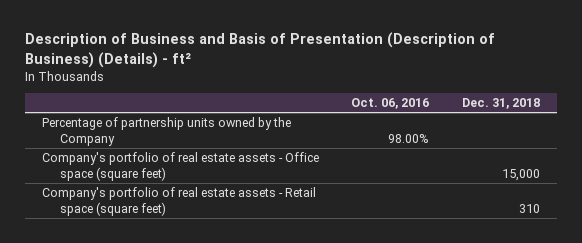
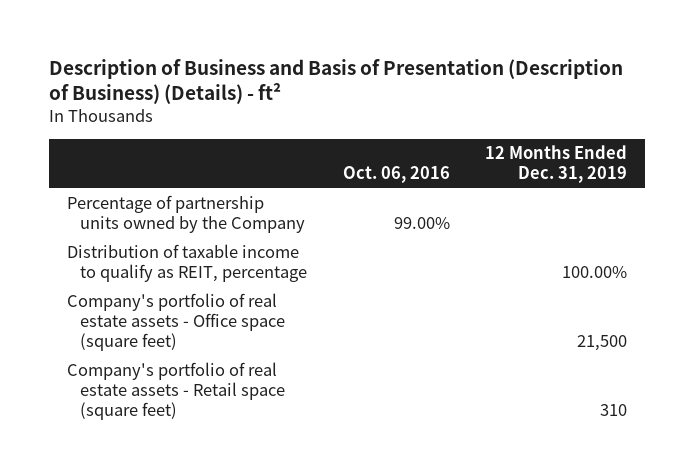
[462,98,541,110] Dec. 31, 2018 -> none
none -> [485,145,628,184] 12 Months Ended Dec. 31, 2019
[388,134,430,144] 98.00% -> [393,217,450,230] 99.00%
none -> [66,244,308,283] Distribution of taxable income to qualify as REIT, percentage

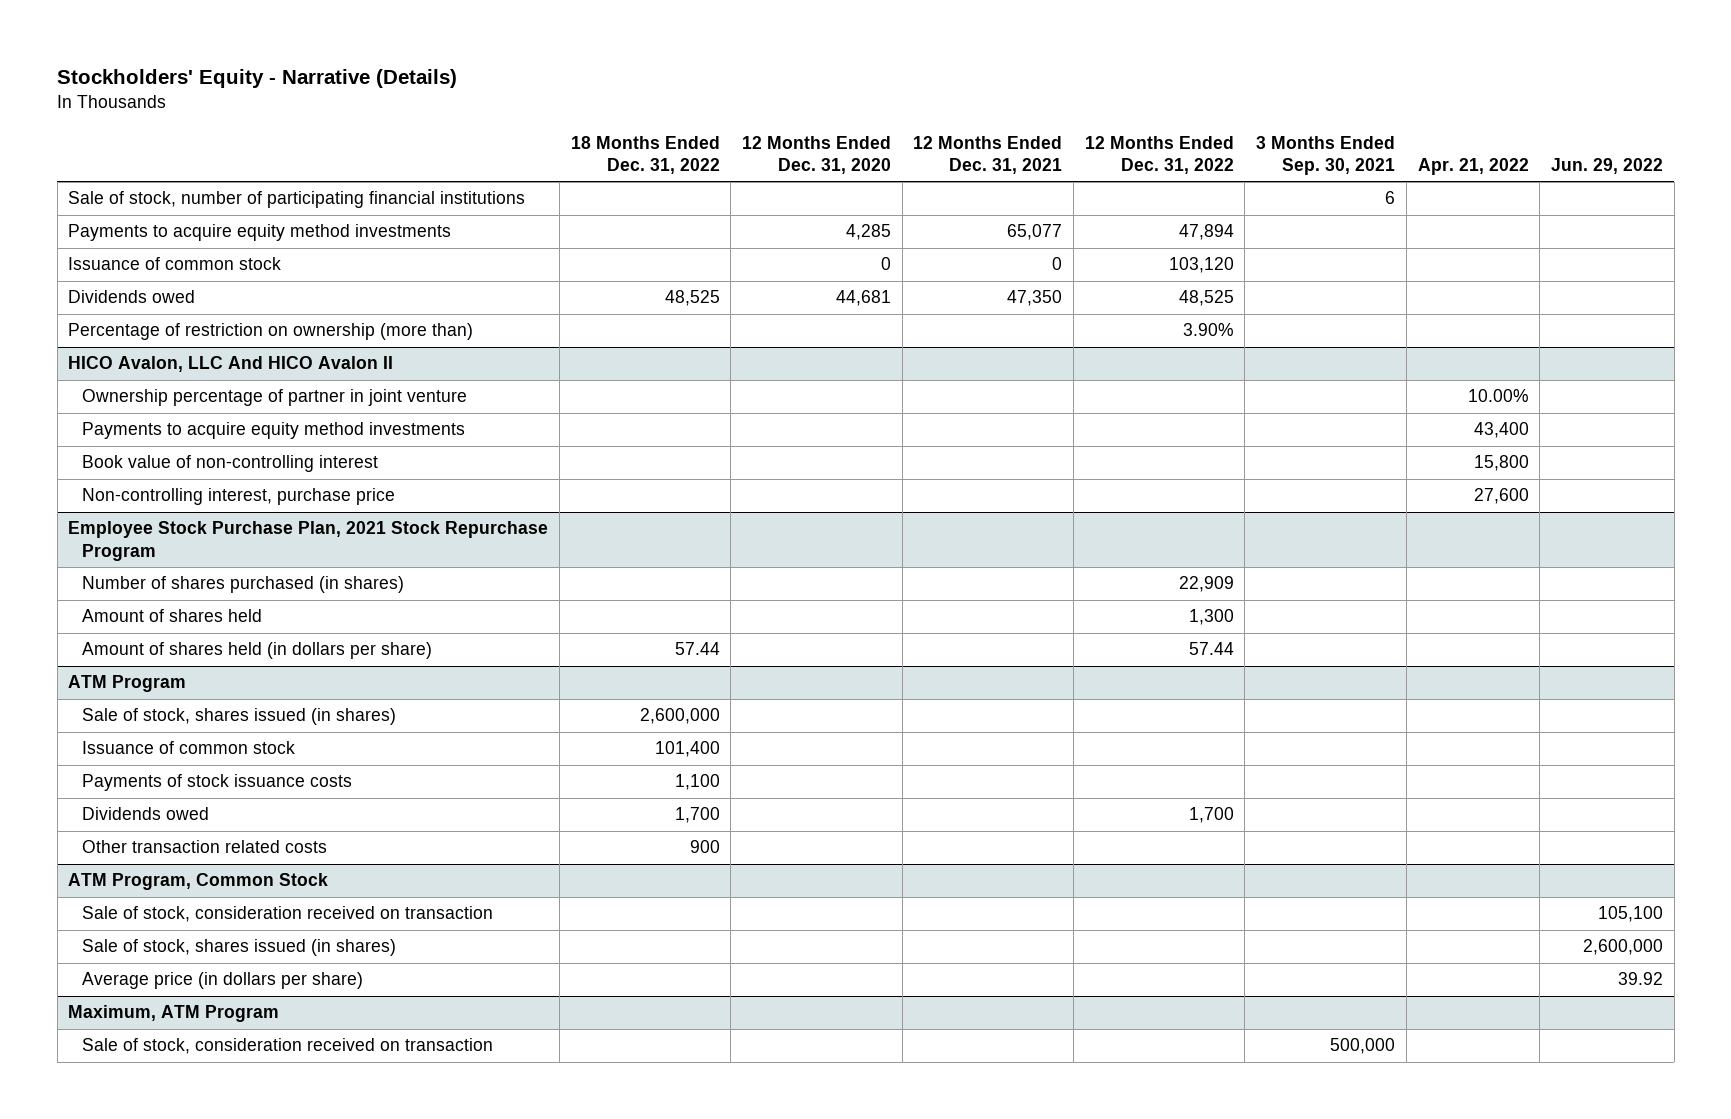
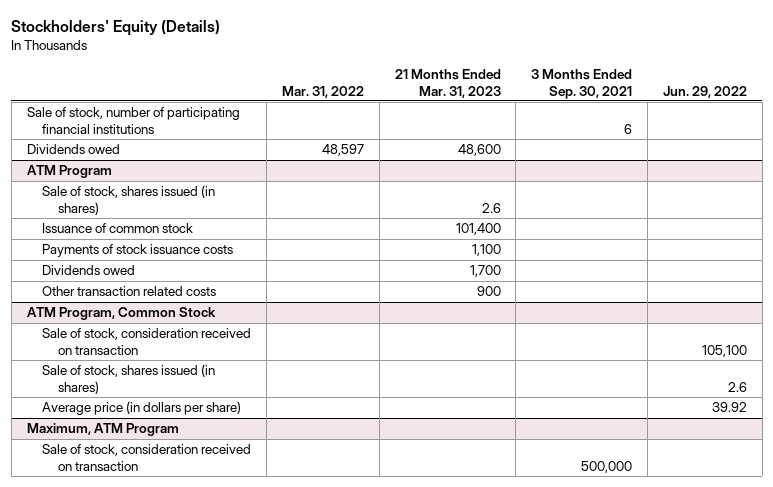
[57,69,458,89] Stockholders' Equity - Narrative (Details) -> [11,20,221,37] Stockholders' Equity (Details)
[570,135,720,174] 18 Months Ended Dec. 31, 2022 -> none
[741,135,891,174] 12 Months Ended Dec. 31, 2020 -> none
[913,135,1063,174] 12 Months Ended Dec. 31, 2021 -> none
[1084,135,1234,174] 12 Months Ended Dec. 31, 2022 -> none
[1417,157,1529,175] Apr. 21, 2022 -> none
none -> [281,85,364,98] Mar. 31, 2022
none -> [394,68,501,98] 21 Months Ended Mar. 31, 2023
[68,224,452,242] Payments to acquire equity method investments -> none
[68,257,282,271] Issuance of common stock -> none
[68,323,474,341] Percentage of restriction on ownership (more than) -> none
[68,356,394,373] HICO Avalon, LLC And HICO Avalon II -> none
[81,389,467,407] Ownership percentage of partner in joint venture -> none
[81,422,465,440] Payments to acquire equity method investments -> none
[81,455,378,473] Book value of non-controlling interest -> none
[81,488,395,506] Non-controlling interest, purchase price -> none
[68,521,549,561] Employee Stock Purchase Plan, 2021 Stock Repurchase Program -> none
[81,576,404,594] Number of shares purchased (in shares) -> none
[81,609,262,623] Amount of shares held -> none
[81,642,432,660] Amount of shares held (in dollars per share) -> none
[1582,939,1663,956] 2,600,000 -> [727,381,747,392] 2.6

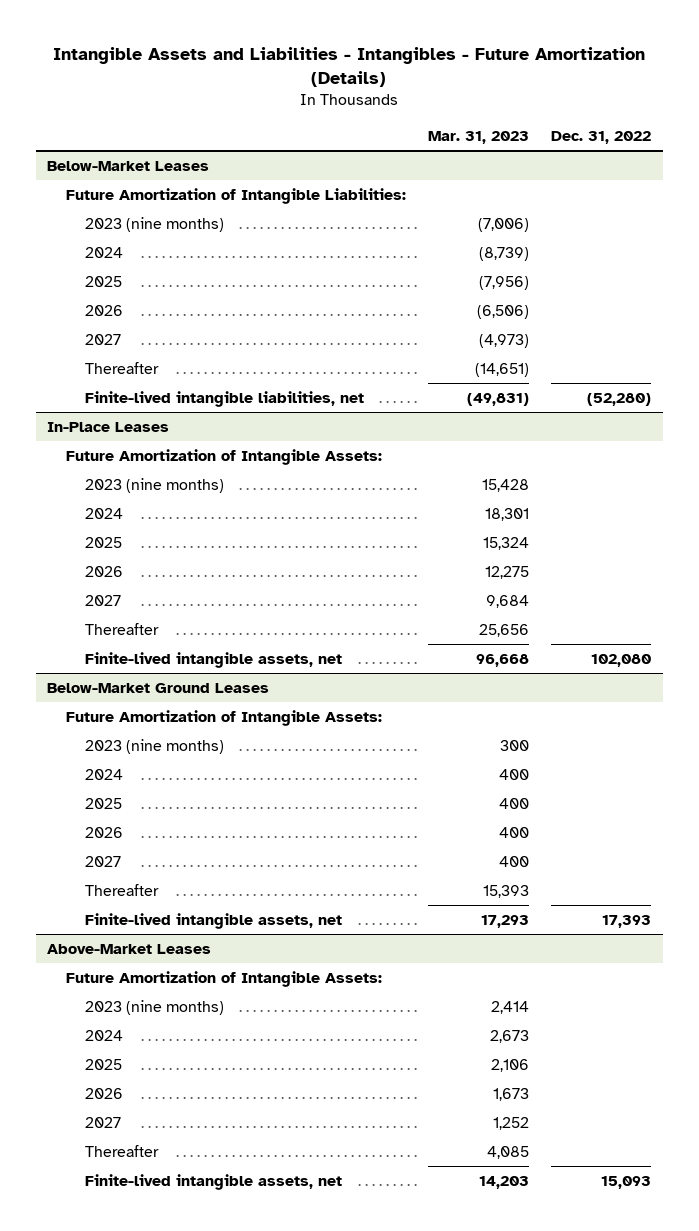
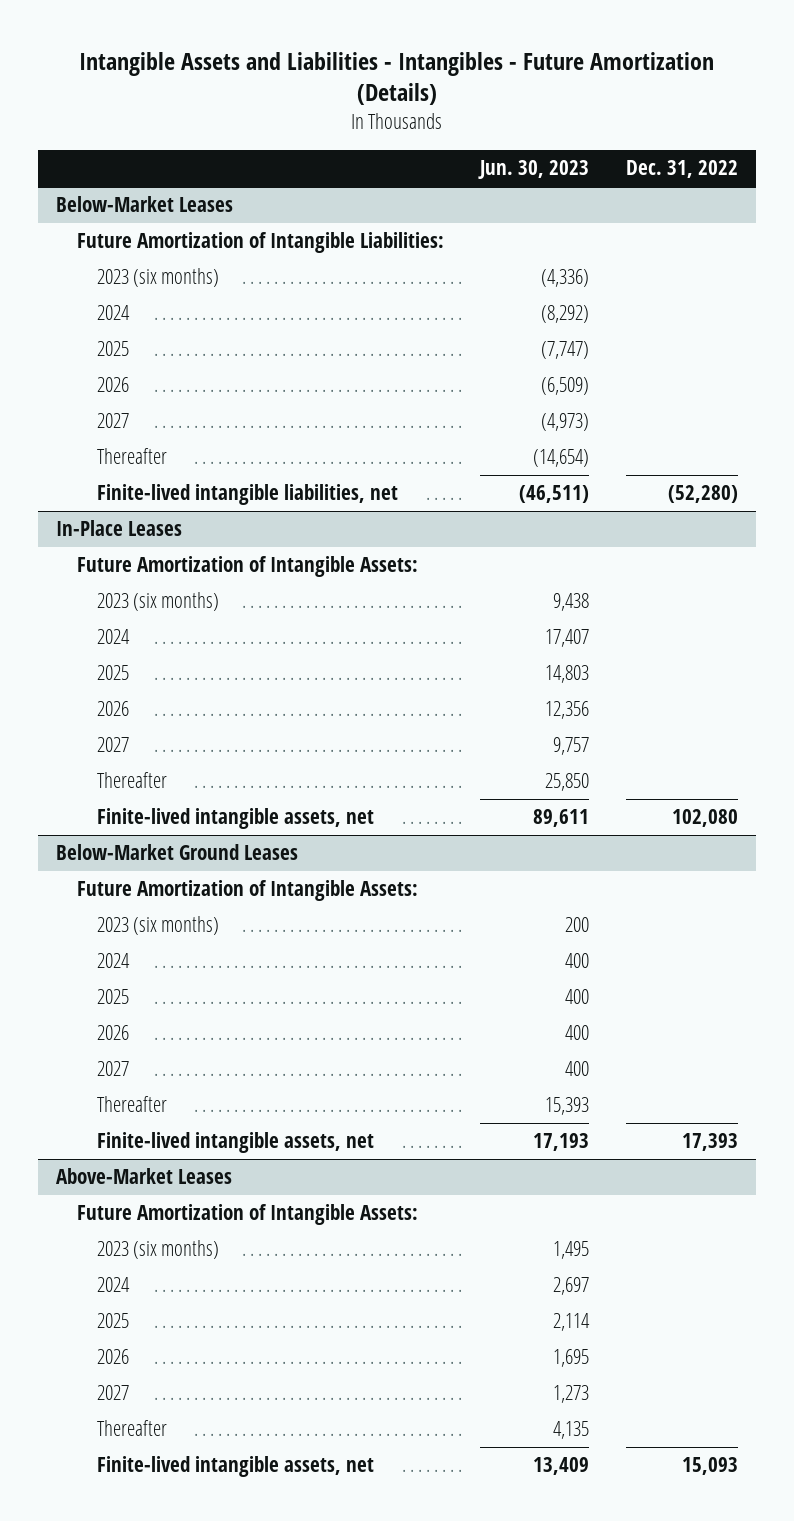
[428,130,530,144] Mar. 31, 2023 -> none
none -> [478,160,590,180] Jun. 30, 2023
[84,216,224,232] 2023 (nine months) -> [97,268,220,288] 2023 (six months)
[84,477,224,493] 2023 (nine months) -> [97,592,220,612] 2023 (six months)
[84,738,224,754] 2023 (nine months) -> [97,916,220,936] 2023 (six months)
[84,999,224,1015] 2023 (nine months) -> [97,1240,220,1260] 2023 (six months)

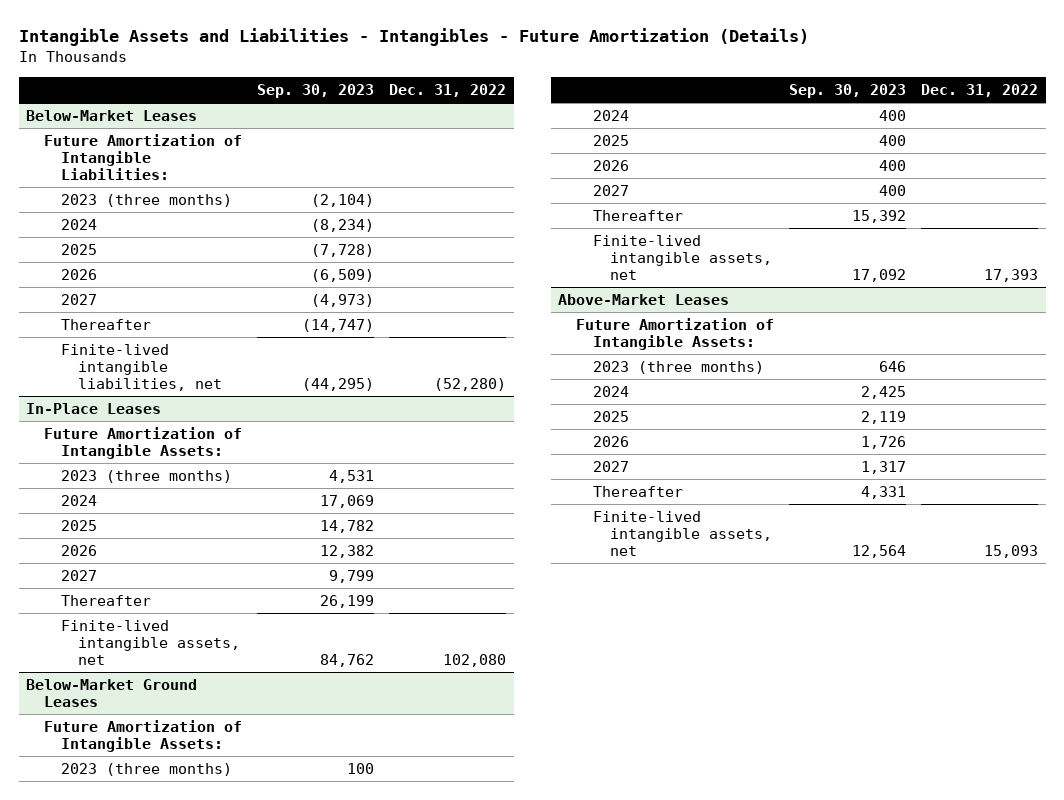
[478,160,590,180] Jun. 30, 2023 -> none
none -> [256,83,374,98] Sep. 30, 2023
[97,268,220,288] 2023 (six months) -> [60,193,232,207] 2023 (three months)
[97,592,220,612] 2023 (six months) -> [60,469,232,483] 2023 (three months)
[97,916,220,936] 2023 (six months) -> [60,762,232,776] 2023 (three months)
[97,1240,220,1260] 2023 (six months) -> [592,360,764,374] 2023 (three months)

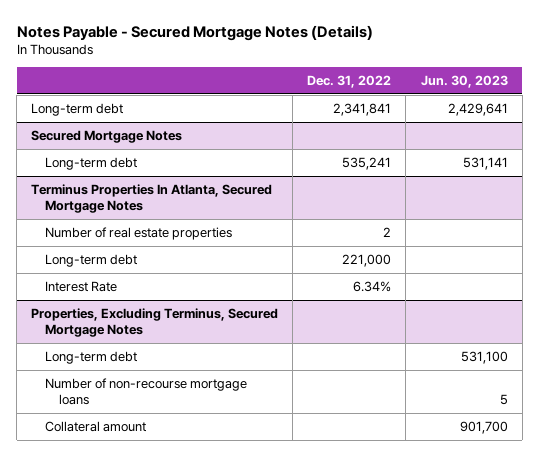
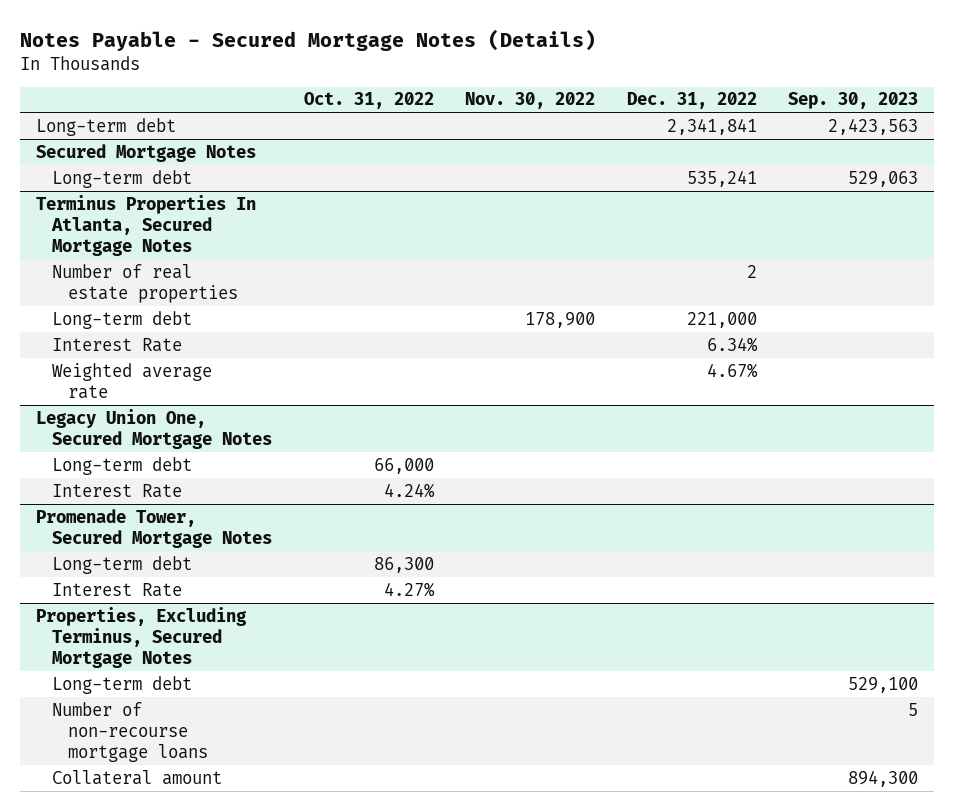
[420,74,508,88] Jun. 30, 2023 -> none
none -> [303,92,434,110] Oct. 31, 2022
none -> [465,92,596,110] Nov. 30, 2022
none -> [788,92,919,110] Sep. 30, 2023
none -> [52,362,213,399] Weighted average rate
none -> [36,408,273,449] Legacy Union One, Secured Mortgage Notes
none -> [52,456,193,475] Long-term debt
none -> [52,483,183,498] Interest Rate
none -> [36,508,273,548] Promenade Tower, Secured Mortgage Notes
none -> [52,555,193,574] Long-term debt
none -> [52,582,183,597] Interest Rate

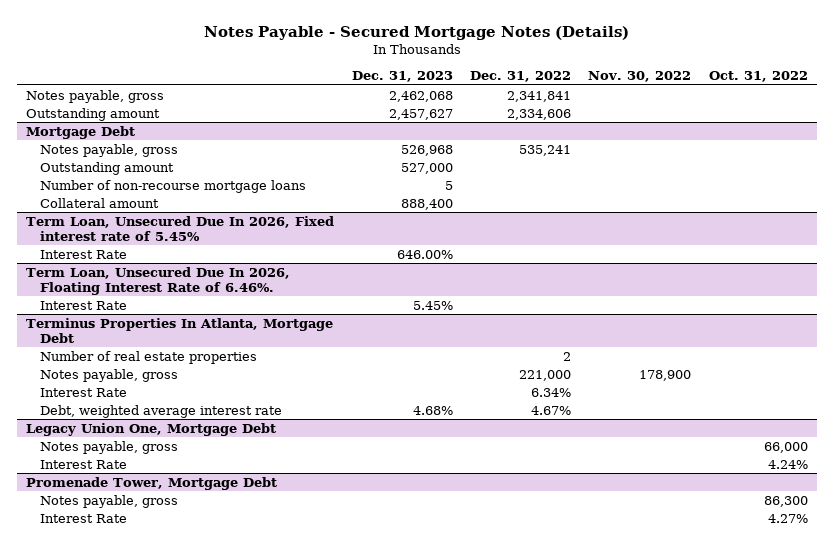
[788,92,919,110] Sep. 30, 2023 -> none
none -> [351,71,453,83] Dec. 31, 2023
[36,117,177,136] Long-term debt -> [26,89,165,103] Notes payable, gross
none -> [26,107,161,121] Outstanding amount
[36,143,257,162] Secured Mortgage Notes -> [26,125,136,139] Mortgage Debt
[52,169,193,188] Long-term debt -> [39,143,178,157] Notes payable, gross
none -> [39,161,174,175] Outstanding amount
none -> [39,179,306,193] Number of non-recourse mortgage loans
none -> [39,197,159,208] Collateral amount
none -> [26,215,335,241] Term Loan, Unsecured Due In 2026, Fixed interest rate of 5.45%
none -> [39,249,127,259] Interest Rate
none -> [26,266,291,295] Term Loan, Unsecured Due In 2026, Floating Interest Rate of 6.46%.
none -> [39,300,127,310] Interest Rate
[36,194,257,256] Terminus Properties In Atlanta, Secured Mortgage Notes -> [26,317,334,343] Terminus Properties In Atlanta, Mortgage Debt
[52,310,193,329] Long-term debt -> [39,368,178,382] Notes payable, gross
[52,362,213,399] Weighted average rate -> [39,404,282,418] Debt, weighted average interest rate
[36,408,273,449] Legacy Union One, Secured Mortgage Notes -> [26,422,277,436] Legacy Union One, Mortgage Debt
[52,456,193,475] Long-term debt -> [39,440,178,454] Notes payable, gross
[36,508,273,548] Promenade Tower, Secured Mortgage Notes -> [26,476,278,490] Promenade Tower, Mortgage Debt
[52,555,193,574] Long-term debt -> [39,494,178,508] Notes payable, gross
[36,606,248,668] Properties, Excluding Terminus, Secured Mortgage Notes -> none
[52,675,193,694] Long-term debt -> none
[52,701,209,762] Number of non-recourse mortgage loans -> none
[52,769,223,785] Collateral amount -> none

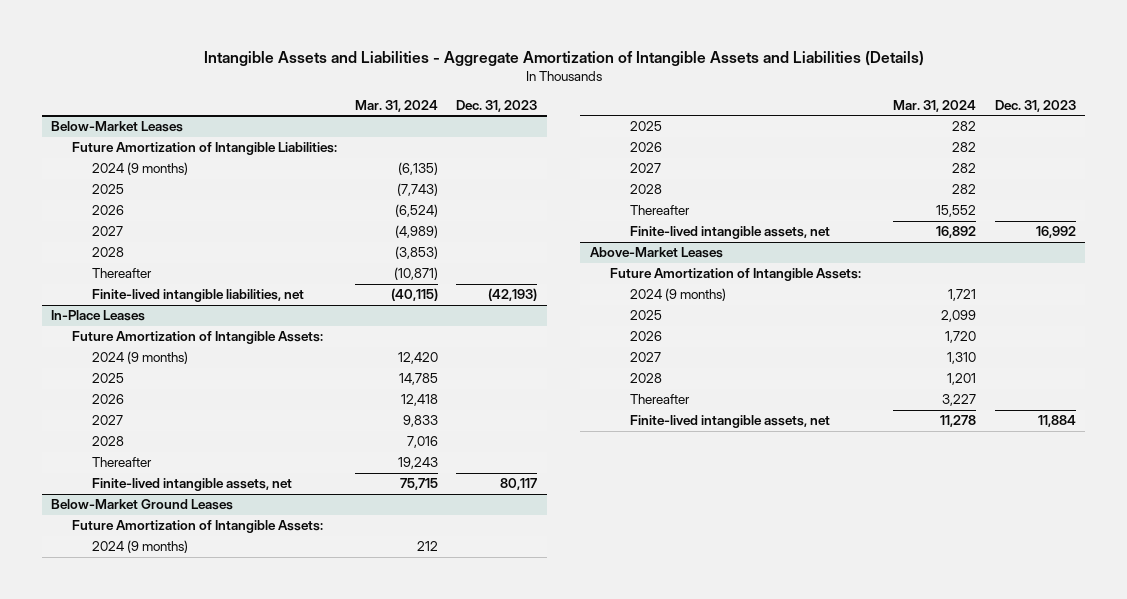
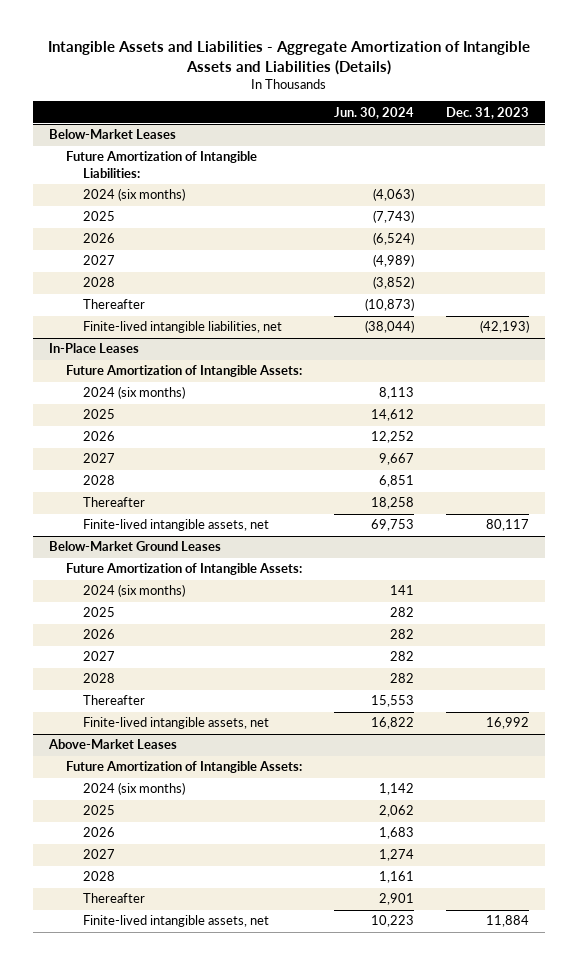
[355,99,439,112] Mar. 31, 2024 -> none
none -> [334,106,415,119] Jun. 30, 2024
[91,162,188,176] 2024 (9 months) -> [83,188,186,202] 2024 (six months)
[91,351,188,365] 2024 (9 months) -> [83,386,186,400] 2024 (six months)
[91,540,188,554] 2024 (9 months) -> [83,584,186,598] 2024 (six months)
[630,288,727,302] 2024 (9 months) -> [83,782,186,796] 2024 (six months)

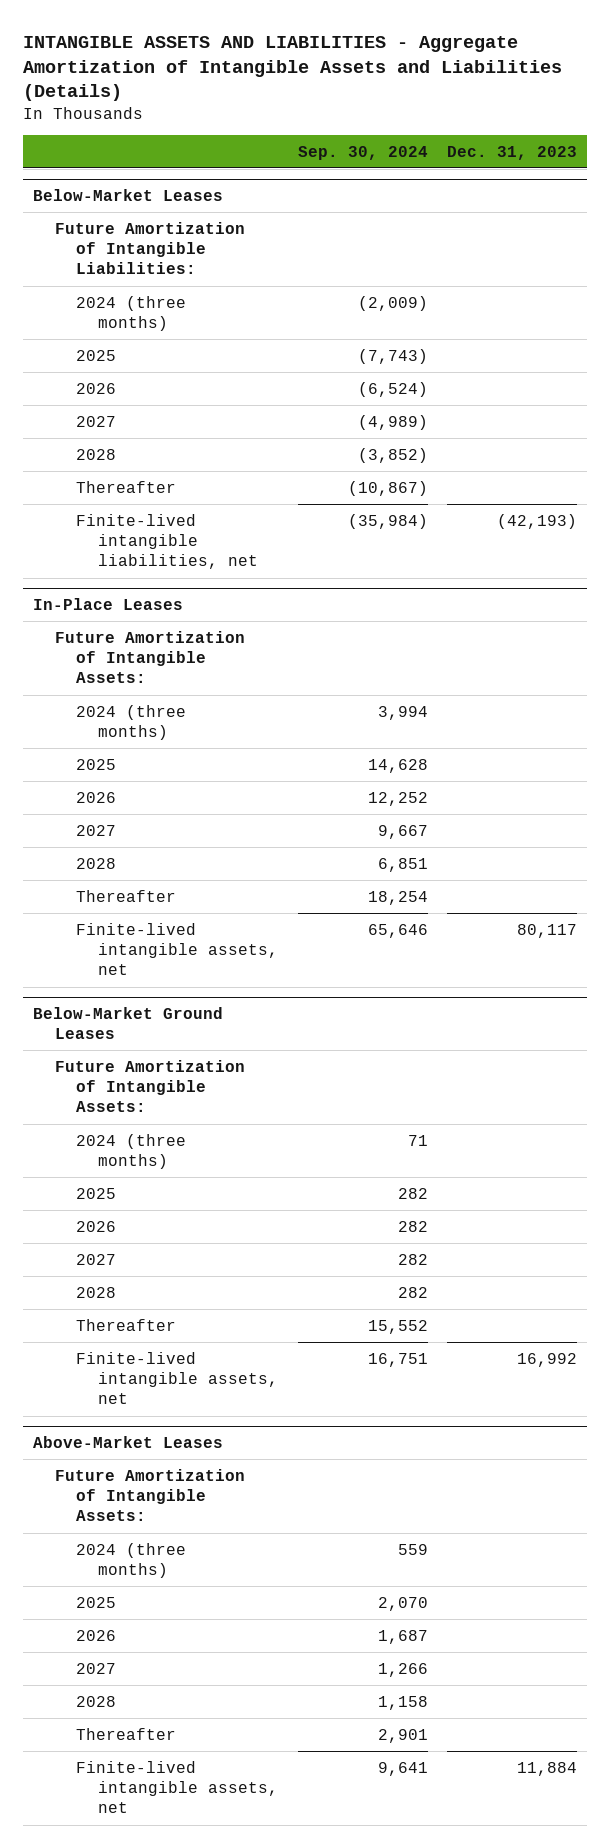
[48,41,531,75] Intangible Assets and Liabilities - Aggregate Amortization of Intangible Assets and Liabilities (Details) -> [23,35,563,102] INTANGIBLE ASSETS AND LIABILITIES - Aggregate Amortization of Intangible Assets and Liabilities (Details)
[334,106,415,119] Jun. 30, 2024 -> none
none -> [297,145,428,160] Sep. 30, 2024
[83,188,186,202] 2024 (six months) -> [76,295,187,332] 2024 (three months)
[83,386,186,400] 2024 (six months) -> [76,704,187,741] 2024 (three months)
[83,584,186,598] 2024 (six months) -> [76,1133,187,1170] 2024 (three months)
[83,782,186,796] 2024 (six months) -> [76,1542,187,1579] 2024 (three months)

